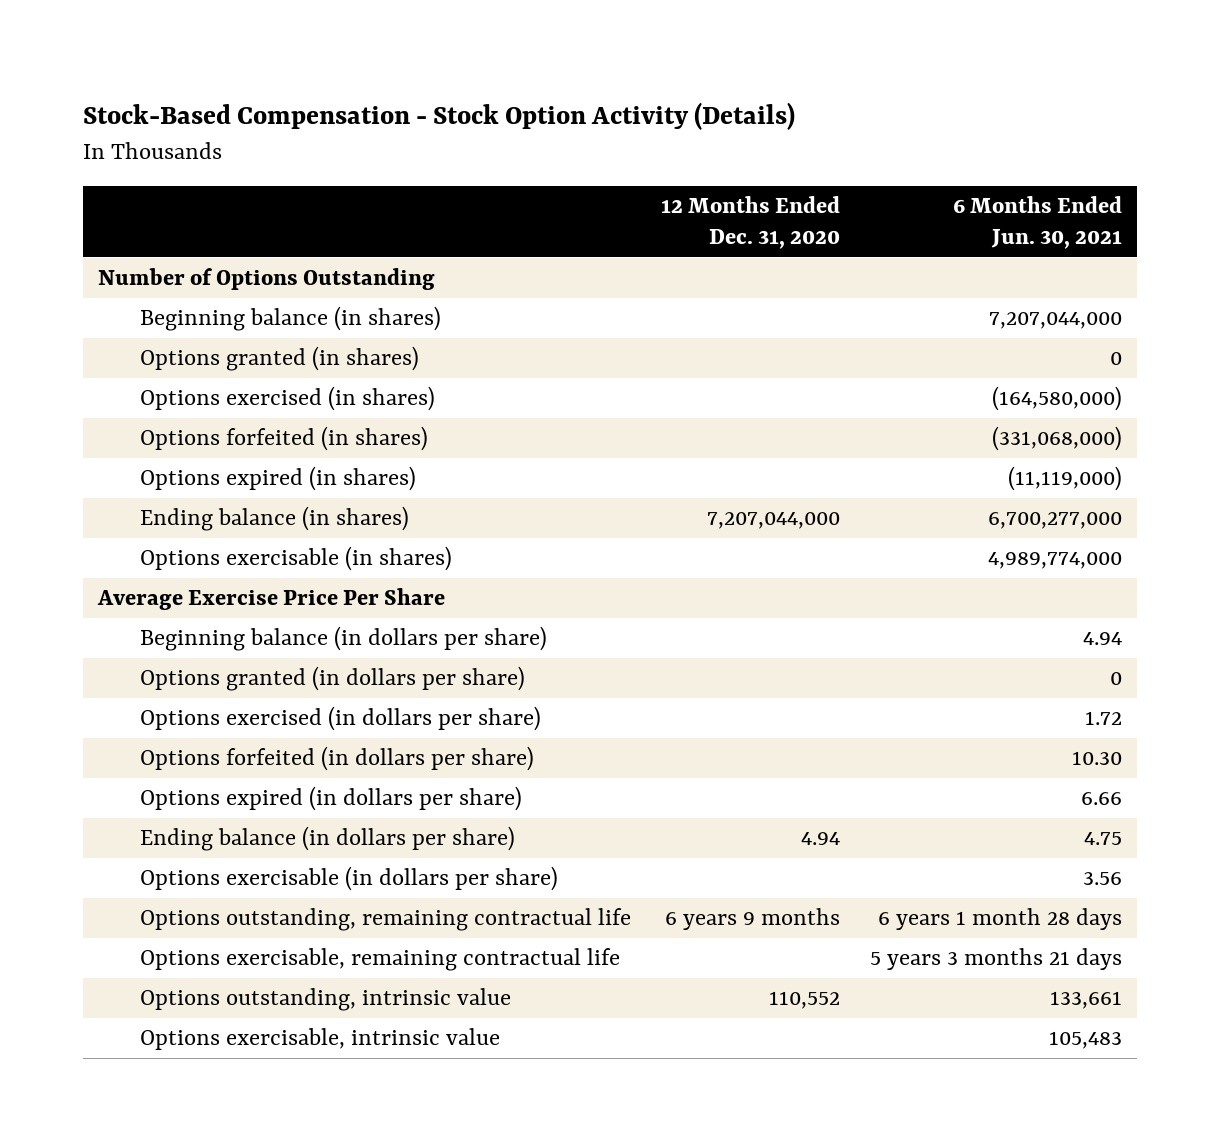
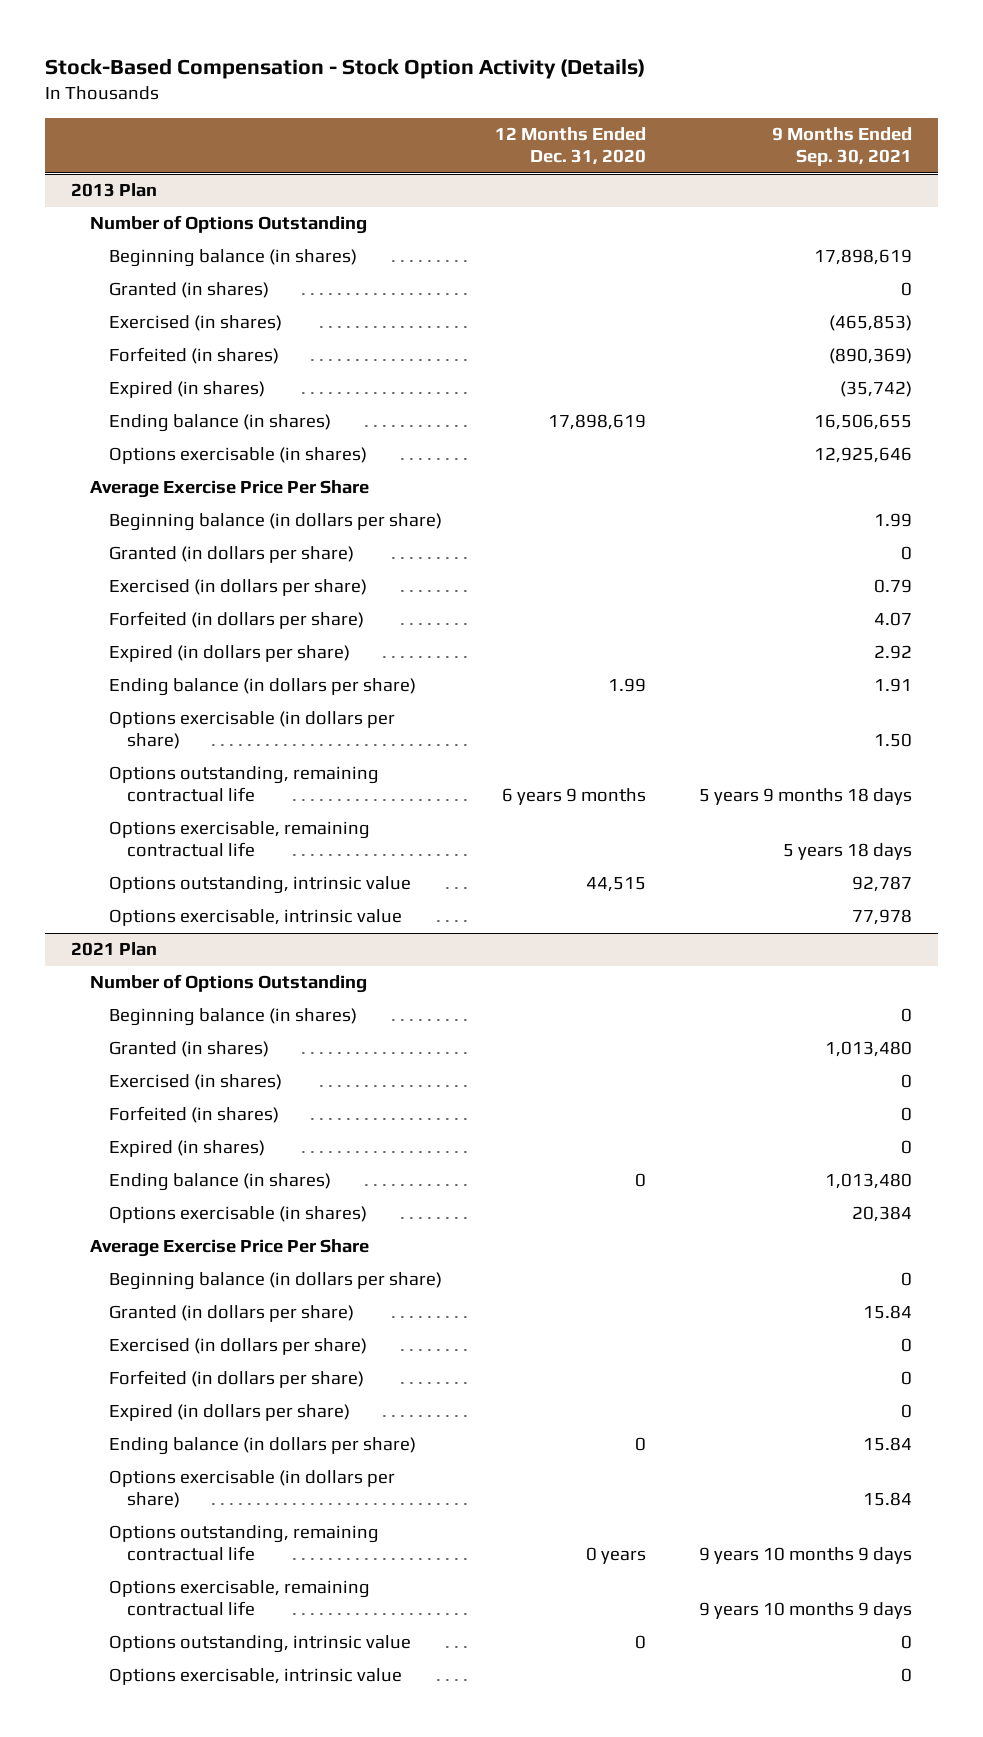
[952,196,1122,250] 6 Months Ended Jun. 30, 2021 -> none
none -> [771,127,912,167] 9 Months Ended Sep. 30, 2021
none -> [71,183,158,198] 2013 Plan
[139,346,419,372] Options granted (in shares) -> [108,282,269,299] Granted (in shares)
[139,386,435,412] Options exercised (in shares) -> [108,315,282,332] Exercised (in shares)
[139,426,428,452] Options forfeited (in shares) -> [108,347,279,365] Forfeited (in shares)
[139,466,416,492] Options expired (in shares) -> [108,381,265,399] Expired (in shares)
[706,512,840,530] 7,207,044,000 -> [547,414,646,431] 17,898,619
[139,666,525,692] Options granted (in dollars per share) -> [108,546,354,564] Granted (in dollars per share)
[139,706,541,732] Options exercised (in dollars per share) -> [108,579,367,597] Exercised (in dollars per share)
[139,746,534,772] Options forfeited (in dollars per share) -> [108,611,364,630] Forfeited (in dollars per share)
[139,786,522,812] Options expired (in dollars per share) -> [108,645,350,663] Expired (in dollars per share)
[800,832,840,846] 4.94 -> [607,678,646,693] 1.99
[768,991,840,1010] 110,552 -> [585,877,646,893] 44,515
none -> [71,942,158,957] 2021 Plan
none -> [90,974,368,994] Number of Options Outstanding
none -> [108,1008,357,1027] Beginning balance (in shares)
none -> [108,1041,269,1058] Granted (in shares)
none -> [108,1074,282,1091] Exercised (in shares)
none -> [108,1106,279,1124] Forfeited (in shares)
none -> [108,1140,265,1158] Expired (in shares)
none -> [108,1173,331,1192] Ending balance (in shares)
none -> [108,1206,367,1224] Options exercisable (in shares)
none -> [90,1239,370,1258] Average Exercise Price Per Share
none -> [108,1272,442,1291] Beginning balance (in dollars per share)
none -> [108,1305,354,1323] Granted (in dollars per share)
none -> [108,1338,367,1356] Exercised (in dollars per share)
none -> [108,1370,364,1389] Forfeited (in dollars per share)
none -> [108,1404,350,1422] Expired (in dollars per share)
none -> [108,1437,416,1456] Ending balance (in dollars per share)
none -> [108,1470,395,1509] Options exercisable (in dollars per share)
none -> [108,1525,379,1562] Options outstanding, remaining contractual life
none -> [108,1580,370,1617] Options exercisable, remaining contractual life
none -> [108,1635,411,1654] Options outstanding, intrinsic value
none -> [108,1668,402,1686] Options exercisable, intrinsic value

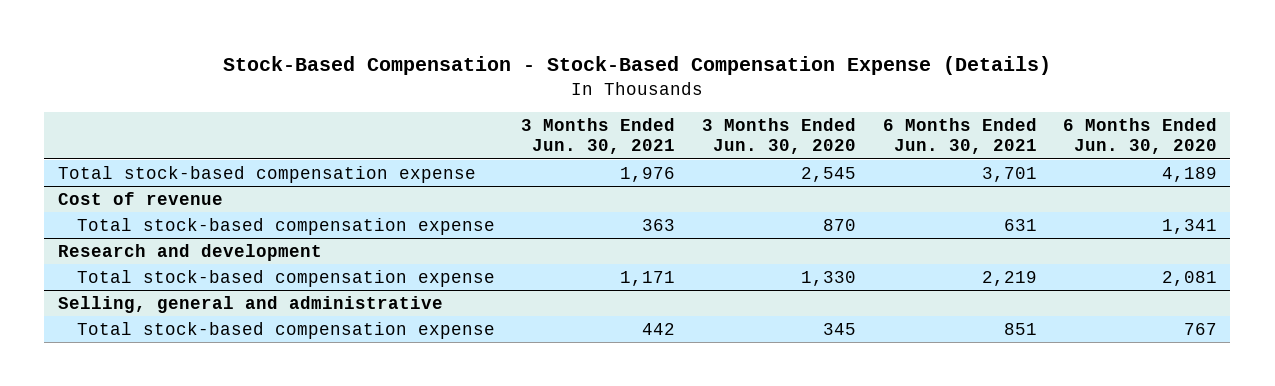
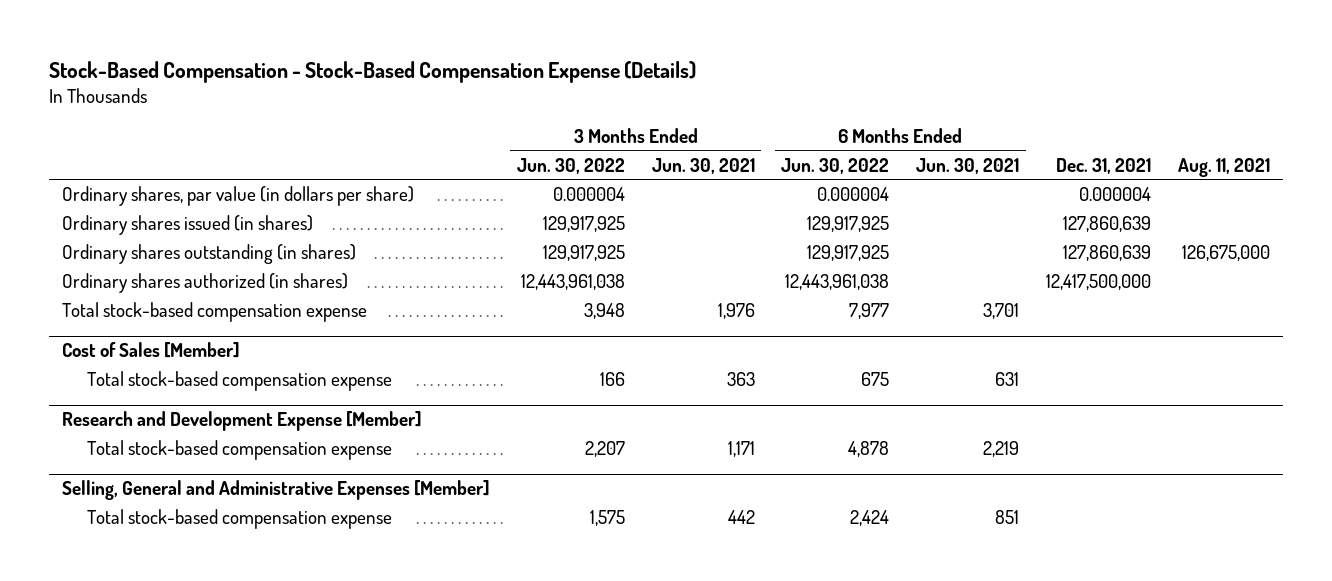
[701,117,856,155] 3 Months Ended Jun. 30, 2020 -> none
[1063,117,1218,155] 6 Months Ended Jun. 30, 2020 -> none
none -> [516,157,625,174] Jun. 30, 2022
none -> [781,157,890,174] Jun. 30, 2022
none -> [1056,157,1152,174] Dec. 31, 2021
none -> [1177,157,1270,177] Aug. 11, 2021
none -> [62,186,415,207] Ordinary shares, par value (in dollars per share)
none -> [62,215,314,236] Ordinary shares issued (in shares)
none -> [62,244,357,265] Ordinary shares outstanding (in shares)
none -> [62,273,349,294] Ordinary shares authorized (in shares)
[57,191,223,205] Cost of revenue -> [62,342,241,359] Cost of Sales [Member]
[57,243,322,261] Research and development -> [62,411,423,432] Research and Development Expense [Member]
[57,295,443,313] Selling, general and administrative -> [62,480,491,501] Selling, General and Administrative Expenses [Member]

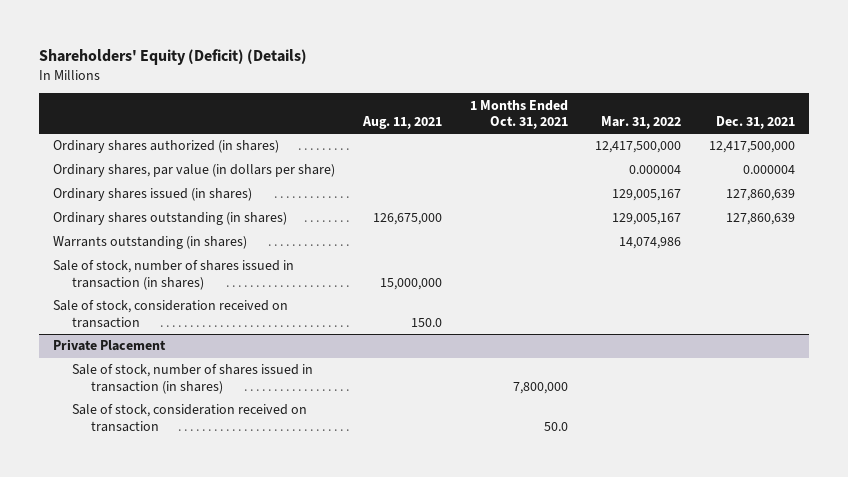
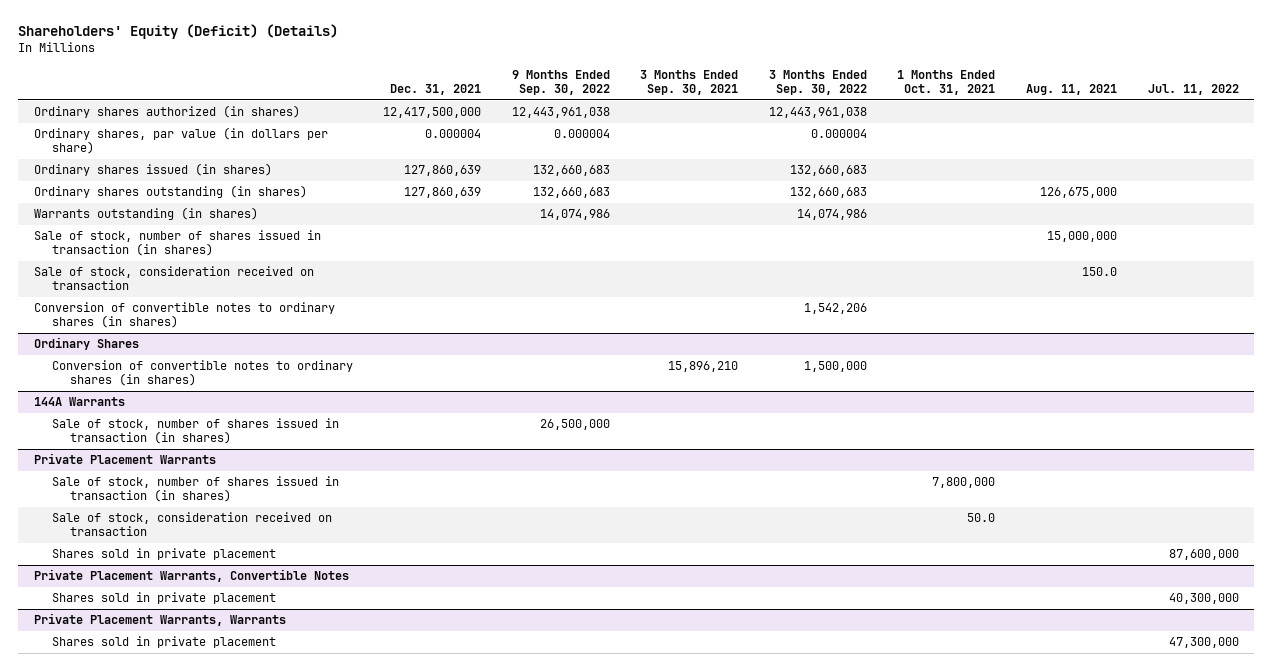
[601,116,682,130] Mar. 31, 2022 -> none
none -> [511,70,610,95] 9 Months Ended Sep. 30, 2022
none -> [640,70,739,95] 3 Months Ended Sep. 30, 2021
none -> [768,70,867,95] 3 Months Ended Sep. 30, 2022
none -> [1147,83,1239,95] Jul. 11, 2022
none -> [33,302,335,329] Conversion of convertible notes to ordinary shares (in shares)
none -> [33,337,139,351] Ordinary Shares
none -> [51,360,353,387] Conversion of convertible notes to ordinary shares (in shares)
none -> [33,397,125,407] 144A Warrants
none -> [51,418,339,445] Sale of stock, number of shares issued in transaction (in shares)
[53,339,167,352] Private Placement -> [33,453,216,465] Private Placement Warrants
none -> [51,548,276,561] Shares sold in private placement
none -> [33,569,349,583] Private Placement Warrants, Convertible Notes
none -> [51,592,276,605] Shares sold in private placement
none -> [33,613,286,627] Private Placement Warrants, Warrants
none -> [51,636,276,649] Shares sold in private placement

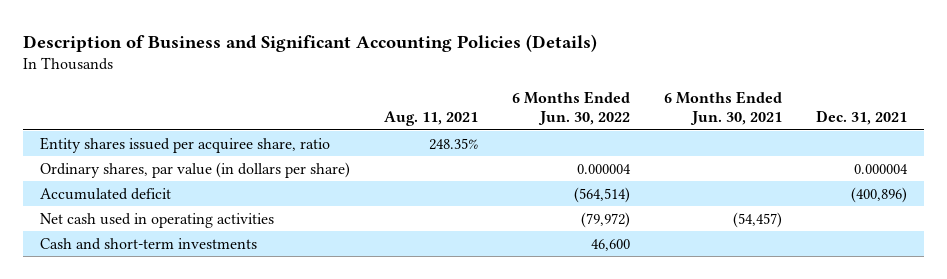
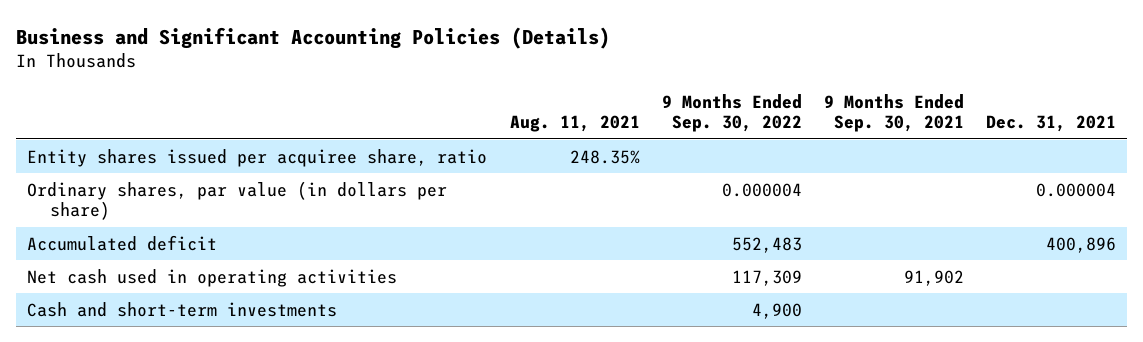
[23,33,598,52] Description of Business and Significant Accounting Policies (Details) -> [16,26,611,49] Business and Significant Accounting Policies (Details)
[512,90,631,126] 6 Months Ended Jun. 30, 2022 -> none
[664,90,783,126] 6 Months Ended Jun. 30, 2021 -> none
none -> [661,93,802,133] 9 Months Ended Sep. 30, 2022
none -> [823,93,964,133] 9 Months Ended Sep. 30, 2021
[851,186,908,203] (400,896) -> [1045,236,1116,253] 400,896

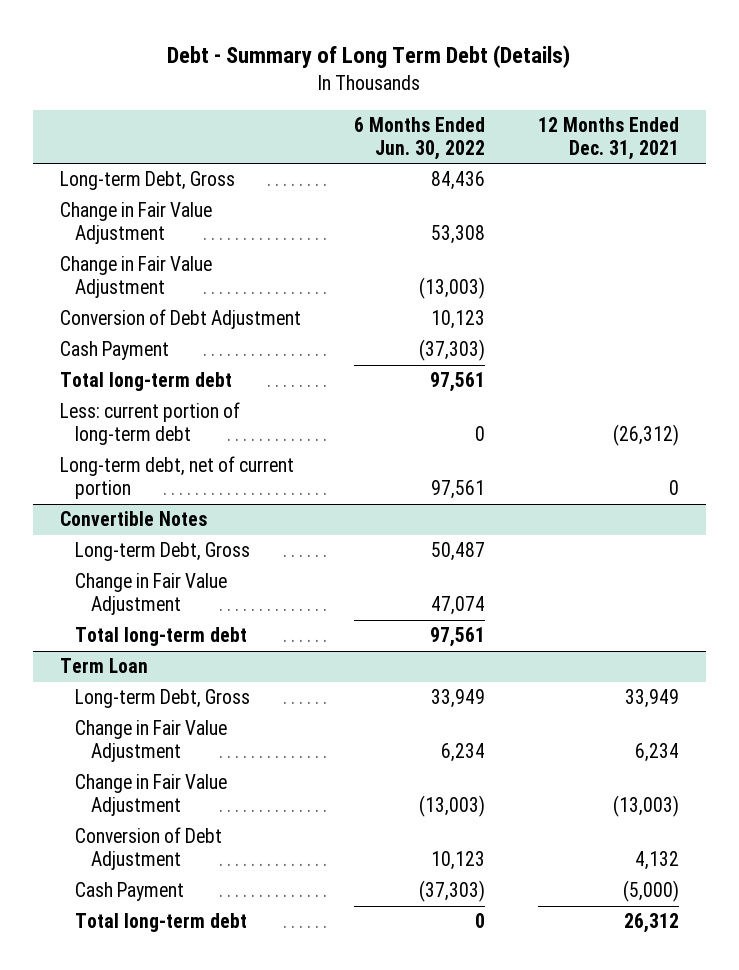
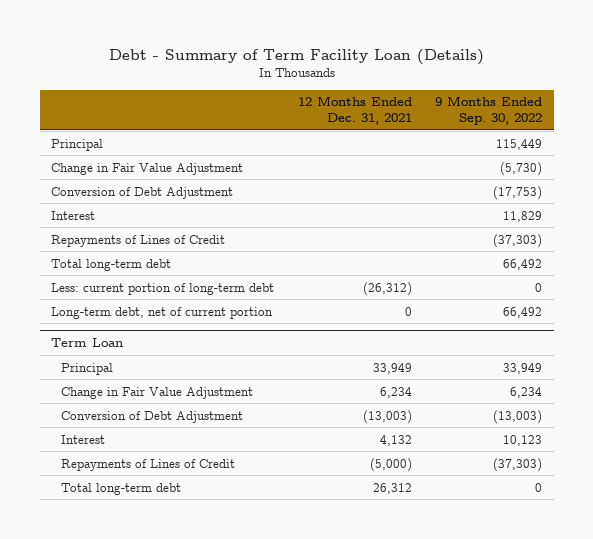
[167,45,571,69] Debt - Summary of Long Term Debt (Details) -> [108,48,484,65] Debt - Summary of Term Facility Loan (Details)
[353,116,485,160] 6 Months Ended Jun. 30, 2022 -> none
none -> [435,96,543,126] 9 Months Ended Sep. 30, 2022
[59,202,212,245] Change in Fair Value Adjustment -> none
[59,171,235,191] Long-term Debt, Gross -> [51,138,104,151] Principal
none -> [51,210,96,220] Interest
[59,341,169,361] Cash Payment -> [51,234,226,247] Repayments of Lines of Credit
[59,511,207,527] Convertible Notes -> none
[75,542,251,562] Long-term Debt, Gross -> none
[75,573,228,616] Change in Fair Value Adjustment -> none
[75,627,248,647] Total long-term debt -> none
[75,689,251,709] Long-term Debt, Gross -> [60,362,113,375] Principal
[75,774,228,817] Change in Fair Value Adjustment -> [60,410,243,423] Conversion of Debt Adjustment
[75,827,223,871] Conversion of Debt Adjustment -> [60,434,105,444] Interest
[75,882,185,902] Cash Payment -> [60,458,235,471] Repayments of Lines of Credit

